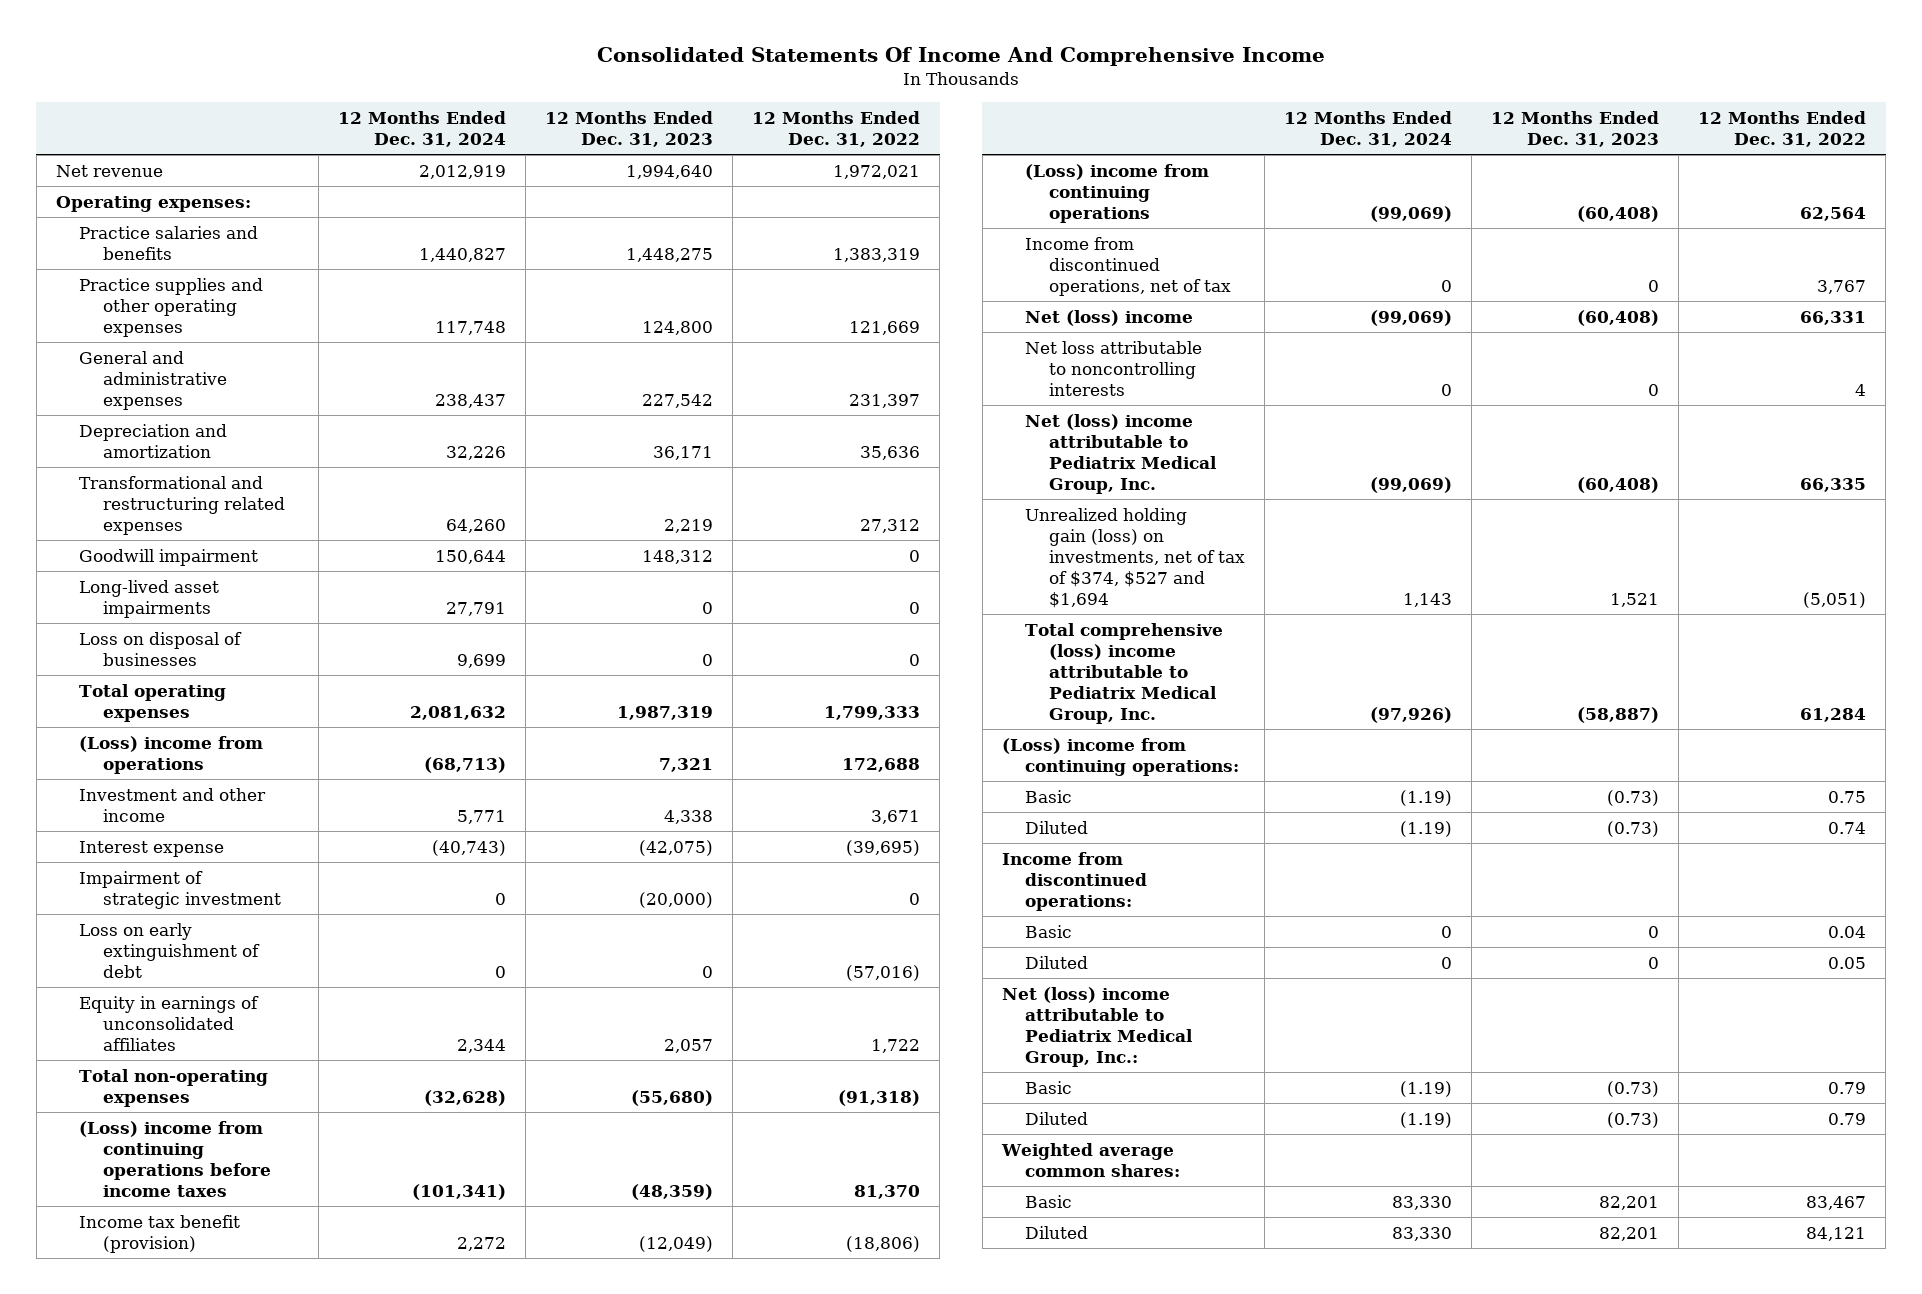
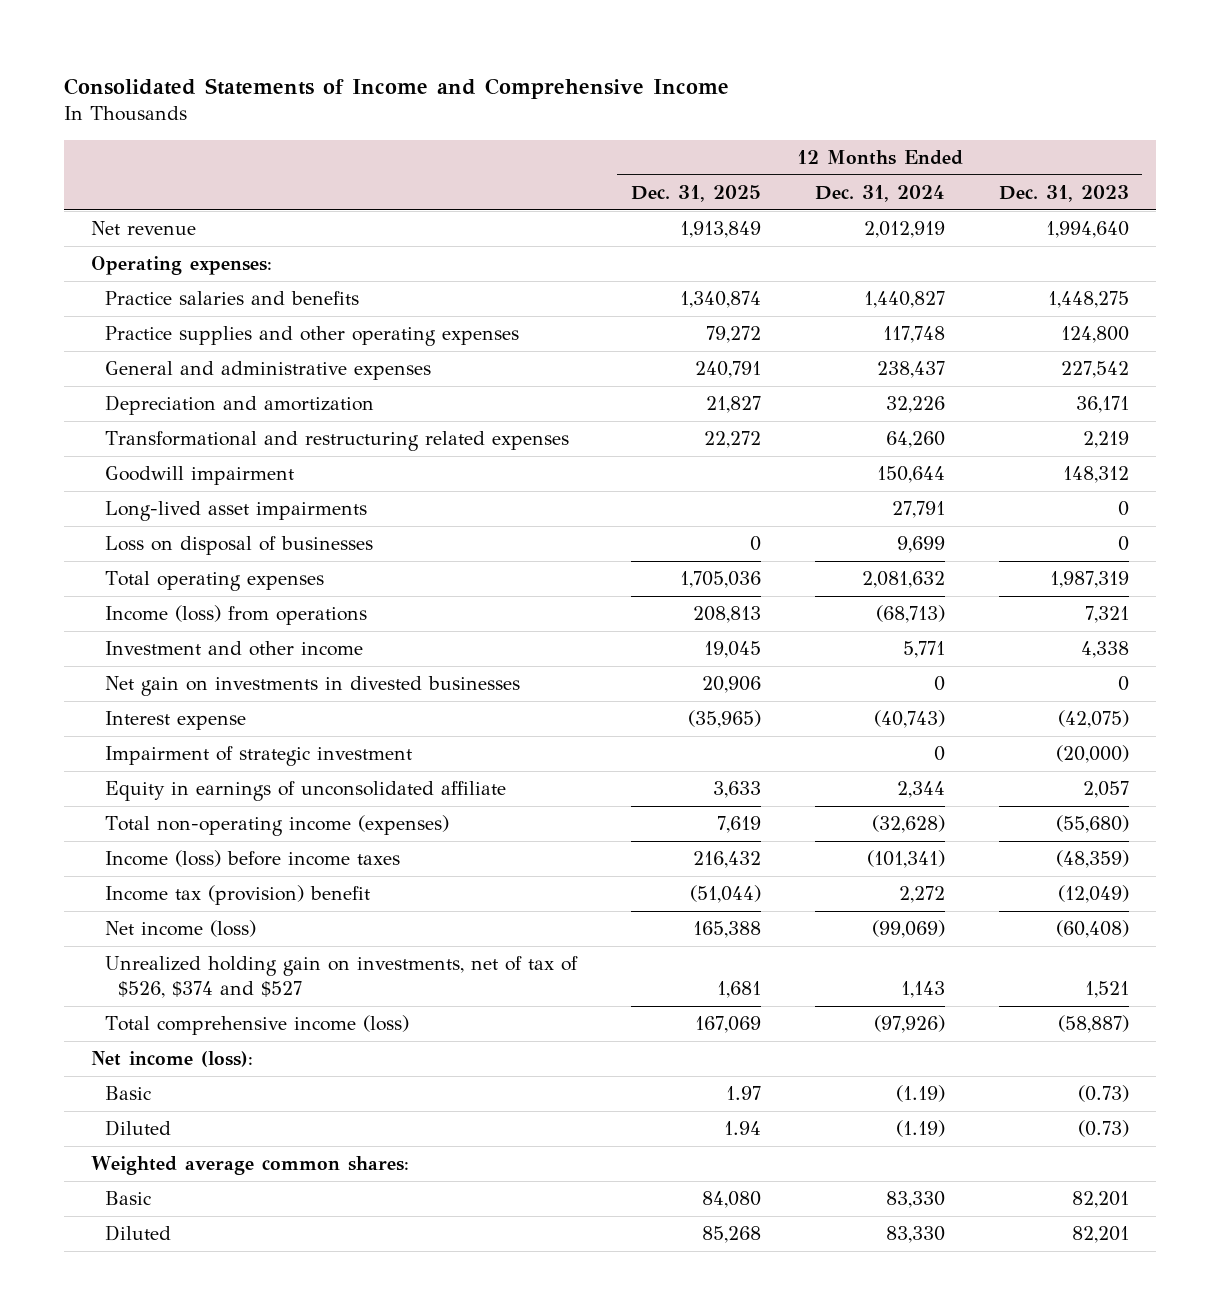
[596,47,1325,67] Consolidated Statements Of Income And Comprehensive Income -> [64,78,730,100] Consolidated Statements of Income and Comprehensive Income
[752,110,921,147] 12 Months Ended Dec. 31, 2022 -> none
none -> [630,184,761,202] Dec. 31, 2025
[79,735,264,774] (Loss) income from operations -> [104,605,367,626] Income (loss) from operations
none -> [104,676,520,697] Net gain on investments in divested businesses
[79,922,260,978] Loss on early extinguishment of debt -> none
[1025,163,1210,223] (Loss) income from continuing operations -> none
[1025,236,1231,296] Income from discontinued operations, net of tax -> none
[1025,340,1203,396] Net loss attributable to noncontrolling interests -> none
[1025,413,1217,494] Net (loss) income attributable to Pediatrix Medical Group, Inc. -> none
[1001,737,1240,776] (Loss) income from continuing operations: -> none
[1025,789,1073,803] Basic -> none
[1025,820,1089,834] Diluted -> none
[1001,851,1148,911] Income from discontinued operations: -> none
[1025,924,1073,938] Basic -> none
[1025,955,1089,969] Diluted -> none
[79,995,260,1051] Equity in earnings of unconsolidated affiliates -> [104,781,506,802] Equity in earnings of unconsolidated affiliate
[79,1068,269,1107] Total non-operating expenses -> [104,815,449,837] Total non-operating income (expenses)
[79,1120,271,1197] (Loss) income from continuing operations before income taxes -> [104,850,400,868] Income (loss) before income taxes
[79,1214,241,1253] Income tax benefit (provision) -> [104,885,370,906] Income tax (provision) benefit
[1025,309,1194,326] Net (loss) income -> [104,920,256,938] Net income (loss)
[1025,507,1245,608] Unrealized holding gain (loss) on investments, net of tax of $374, $527 and $1,694 -> [104,956,578,999] Unrealized holding gain on investments, net of tax of $526, $374 and $527
[1025,622,1224,724] Total comprehensive (loss) income attributable to Pediatrix Medical Group, Inc. -> [104,1015,409,1036] Total comprehensive income (loss)
[1001,986,1194,1067] Net (loss) income attributable to Pediatrix Medical Group, Inc.: -> [91,1051,254,1068] Net income (loss):

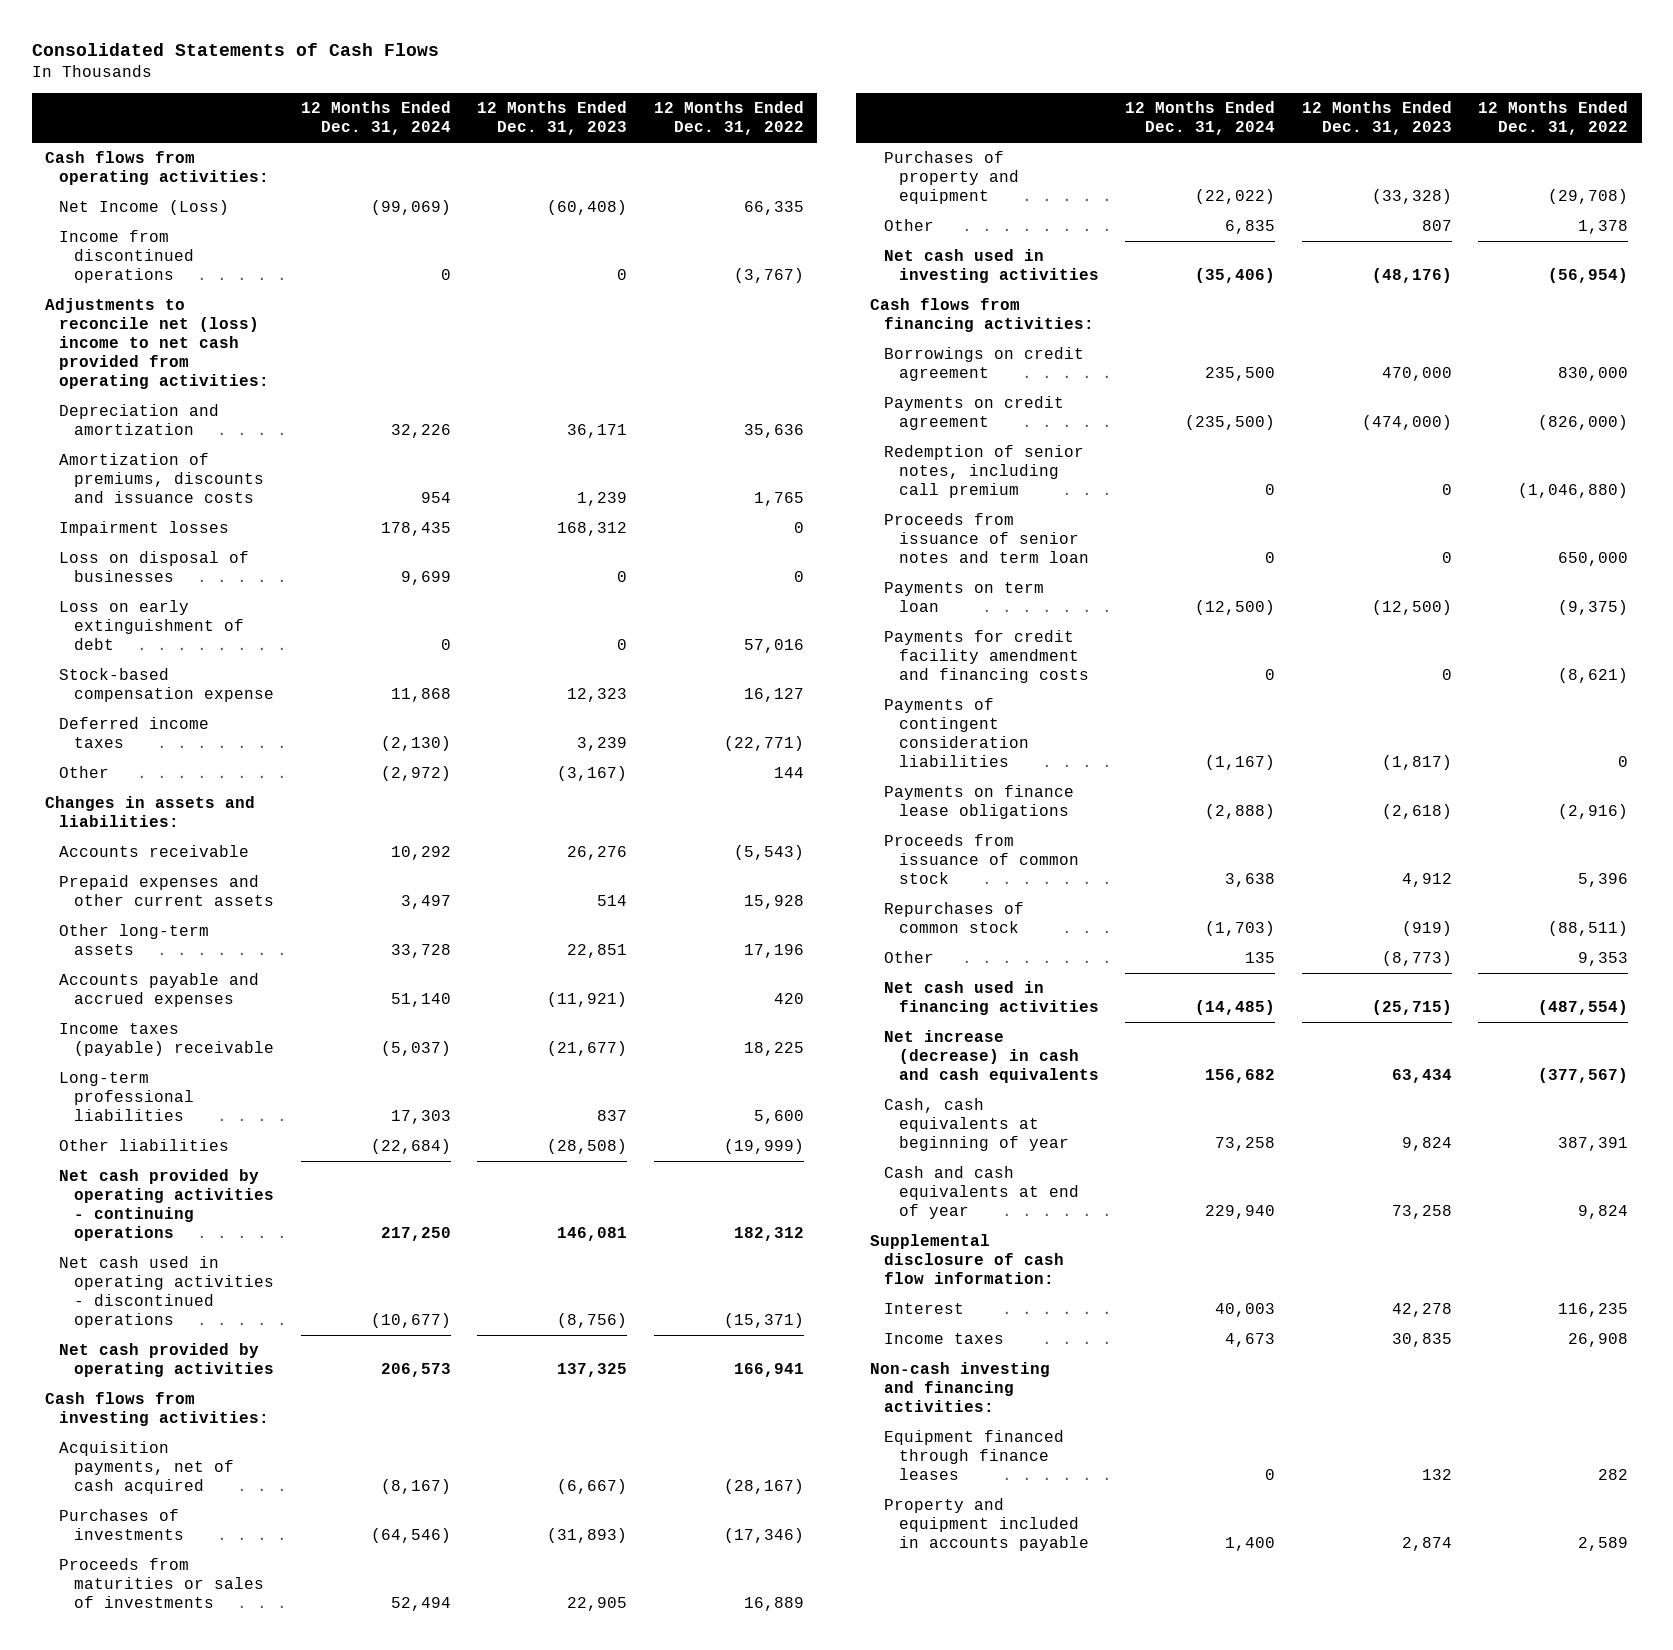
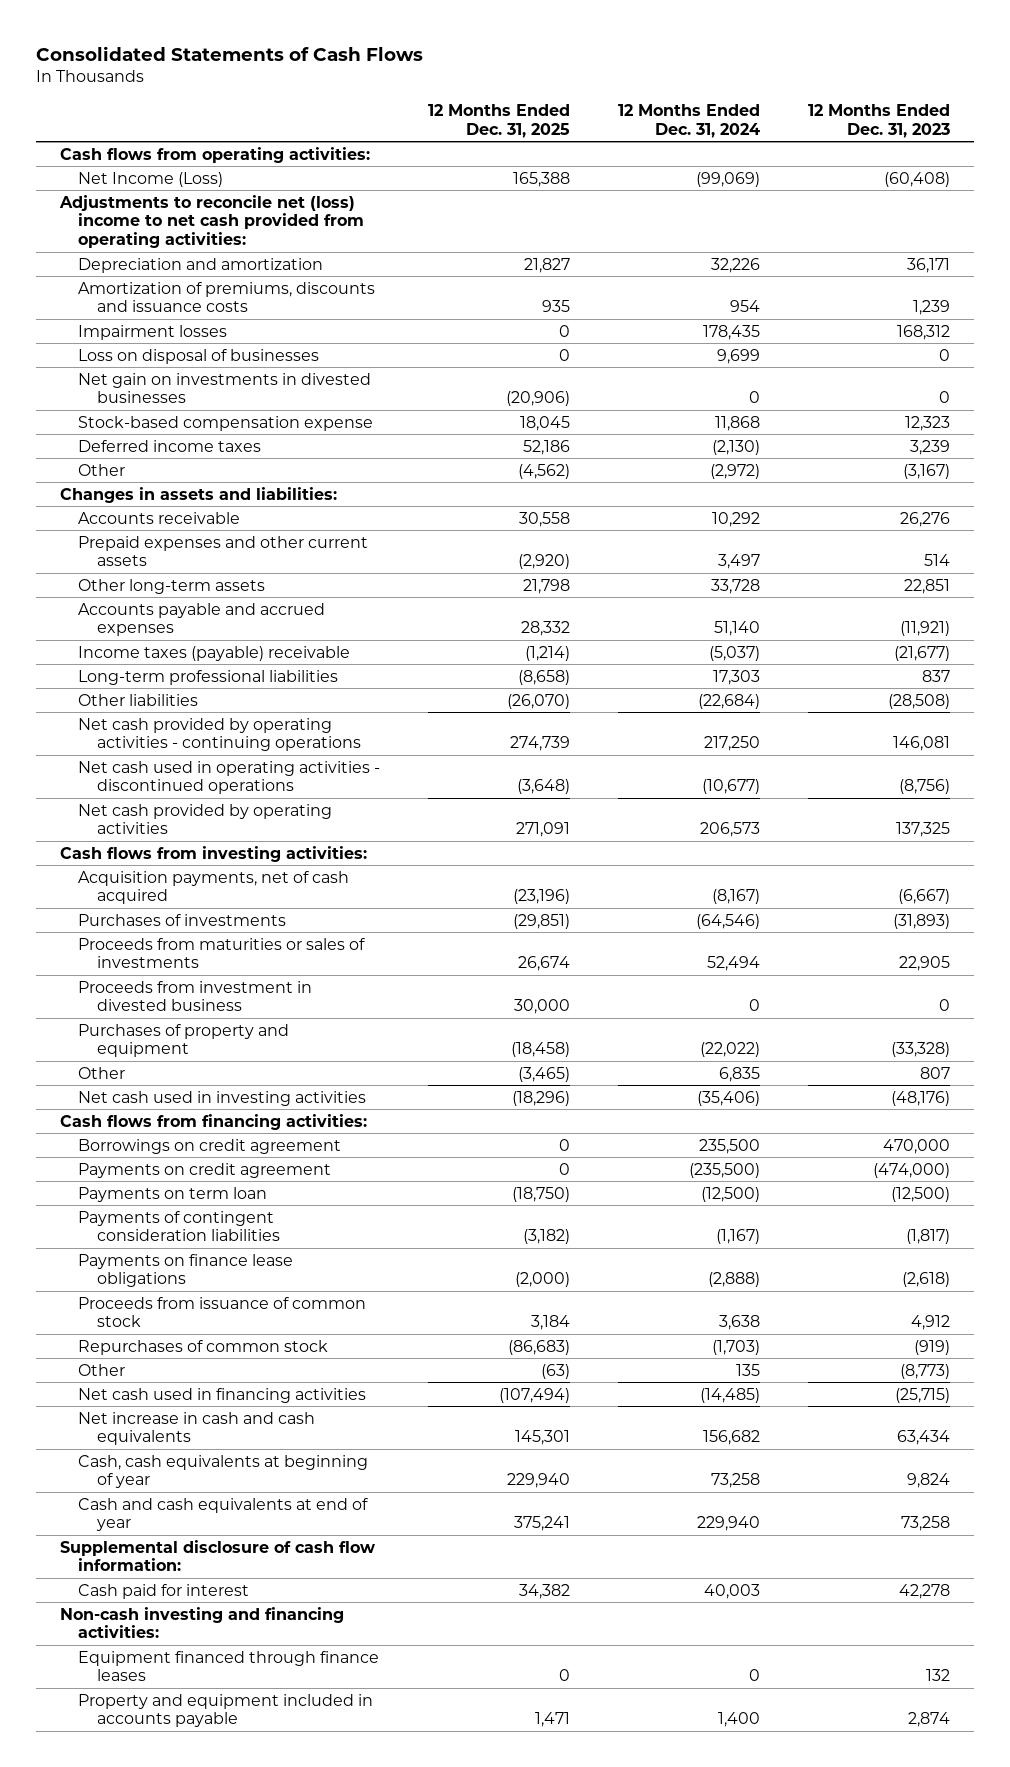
[653,101,804,136] 12 Months Ended Dec. 31, 2022 -> none
none -> [428,104,571,138] 12 Months Ended Dec. 31, 2025
[59,230,195,284] Income from discontinued operations -> none
[59,600,245,651] Loss on early extinguishment of debt -> none
none -> [78,372,372,404] Net gain on investments in divested businesses
none -> [78,980,313,1012] Proceeds from investment in divested business
[884,445,1085,499] Redemption of senior notes, including call premium -> none
[884,513,1089,564] Proceeds from issuance of senior notes and term loan -> none
[884,630,1089,684] Payments for credit facility amendment and financing costs -> none
[884,1030,1099,1084] Net increase (decrease) in cash and cash equivalents -> [78,1411,316,1446] Net increase in cash and cash equivalents
[884,1333,1005,1345] Income taxes -> none
[884,1303,965,1315] Interest -> [78,1583,250,1599] Cash paid for interest

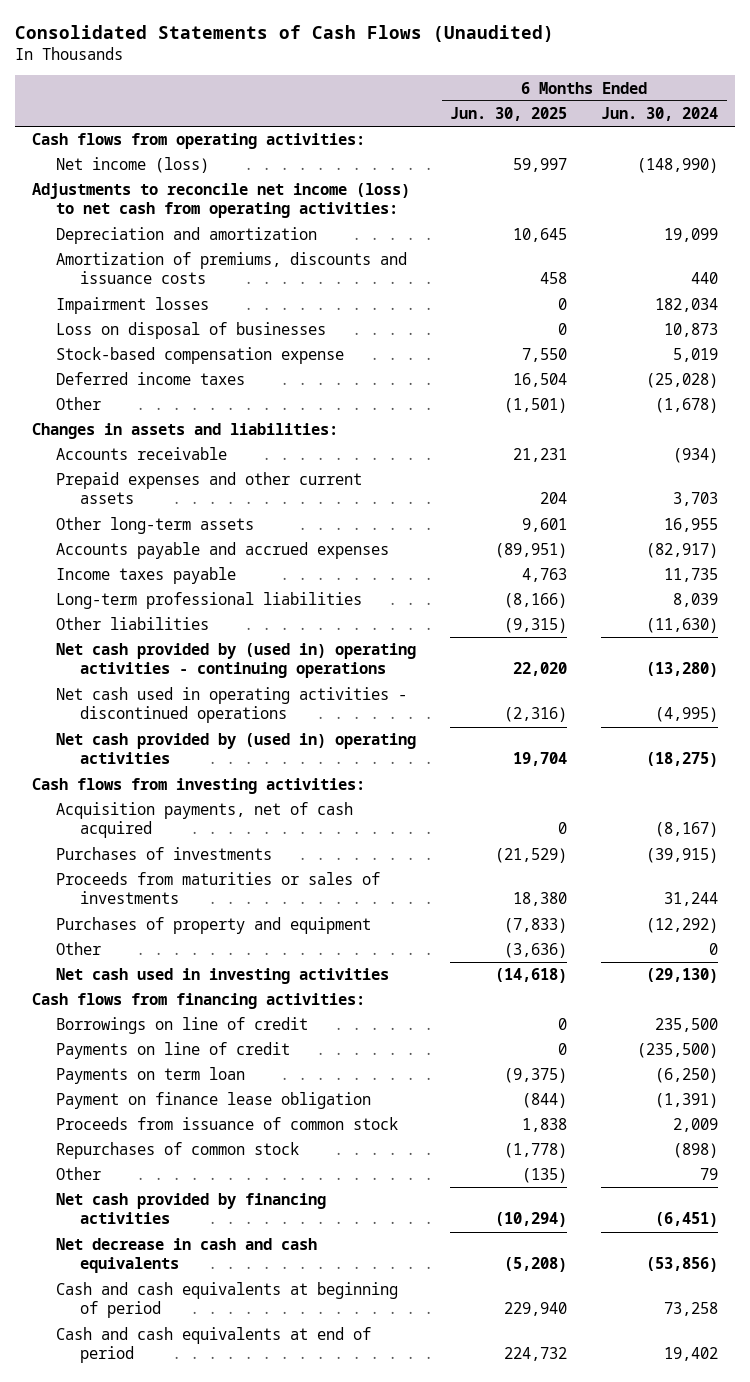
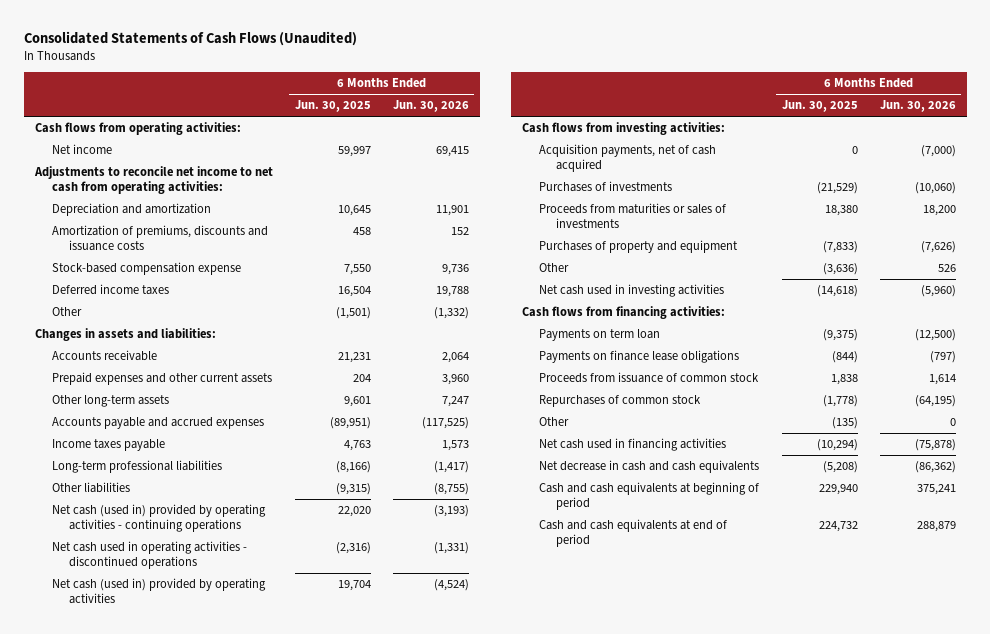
[601,107,719,122] Jun. 30, 2024 -> none
none -> [392,100,469,113] Jun. 30, 2026
[56,157,210,174] Net income (loss) -> [51,144,112,155] Net income
[32,183,411,219] Adjustments to reconcile net income (loss) to net cash from operating activities: -> [33,166,273,195] Adjustments to reconcile net income to net cash from operating activities:
[56,297,210,315] Impairment losses -> none
[56,322,327,340] Loss on disposal of businesses -> none
[56,643,417,679] Net cash provided by (used in) operating activities - continuing operations -> [51,504,266,533] Net cash (used in) provided by operating activities - continuing operations
[56,733,417,765] Net cash provided by (used in) operating activities -> [51,578,266,605] Net cash (used in) provided by operating activities
[56,1017,309,1035] Borrowings on line of credit -> none
[56,1042,291,1060] Payments on line of credit -> none
[56,1092,372,1110] Payment on finance lease obligation -> [538,350,739,364] Payments on finance lease obligations
[56,1193,327,1225] Net cash provided by financing activities -> [538,438,726,452] Net cash used in financing activities

